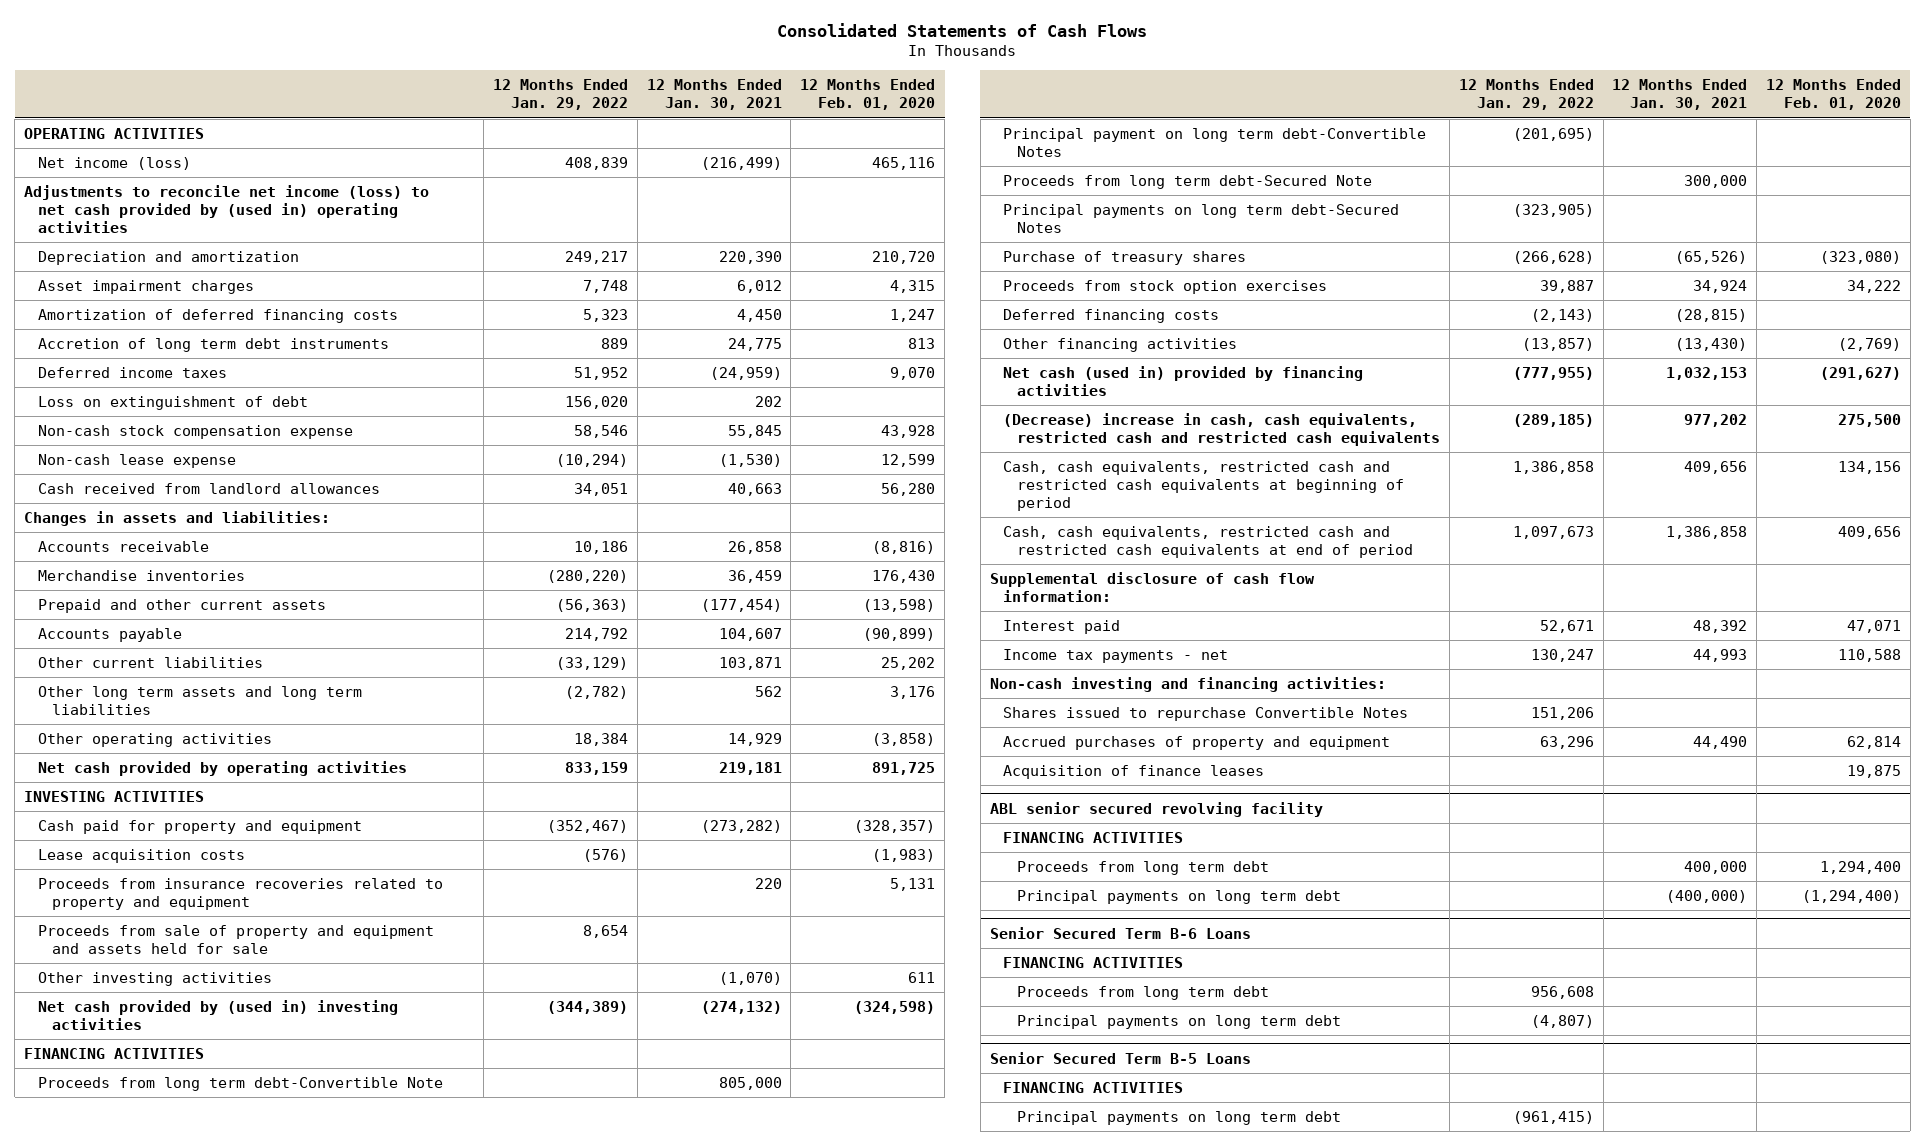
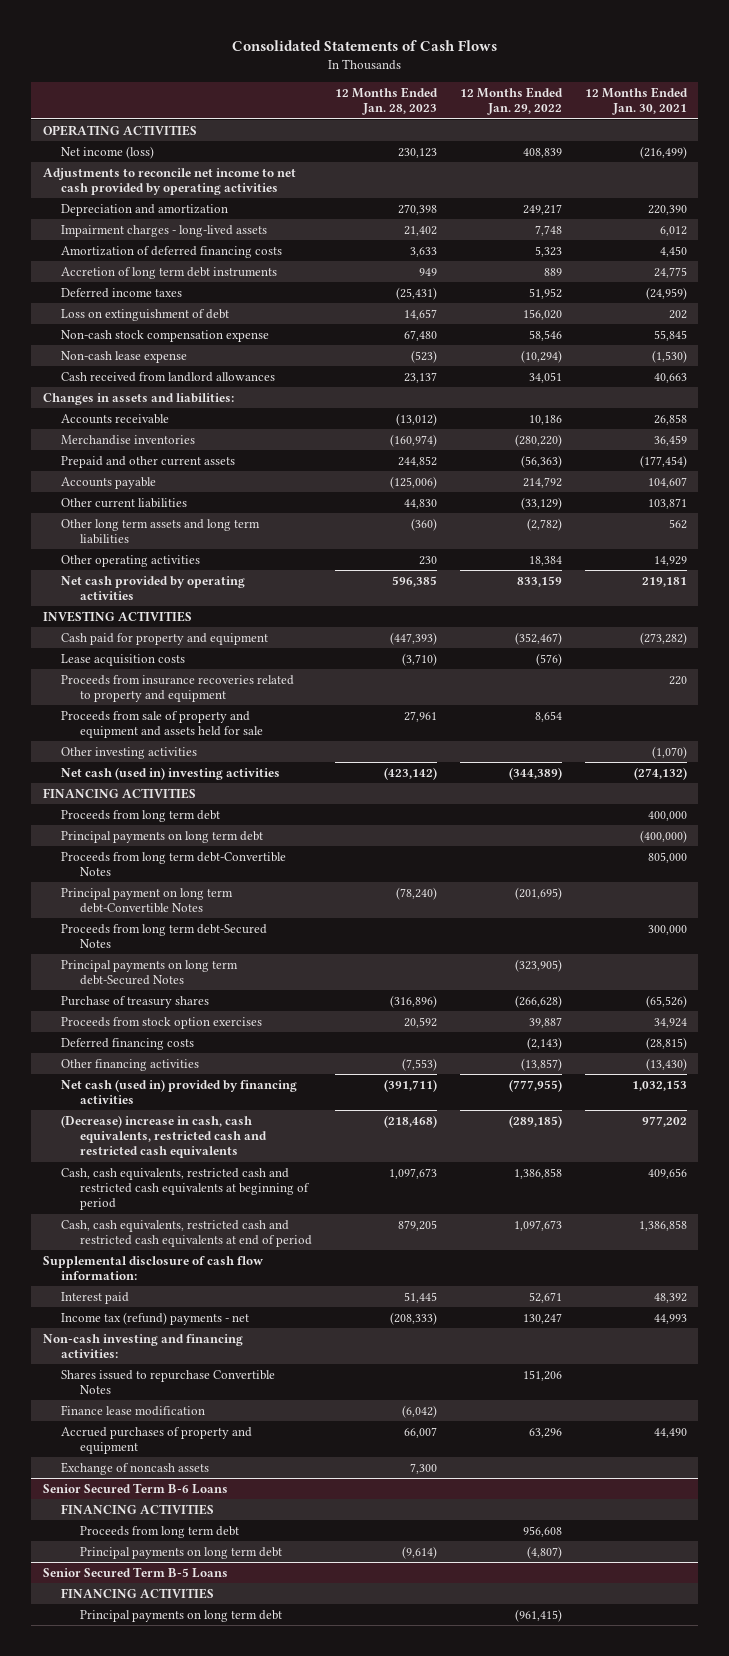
[800,79,936,111] 12 Months Ended Feb. 01, 2020 -> none
none -> [334,87,438,116] 12 Months Ended Jan. 28, 2023
[23,184,429,233] Adjustments to reconcile net income (loss) to net cash provided by (used in) operating activities -> [42,167,296,196] Adjustments to reconcile net income to net cash provided by operating activities
[37,279,254,294] Asset impairment charges -> [61,224,268,237] Impairment charges - long-lived assets
[37,999,398,1030] Net cash provided by (used in) investing activities -> [61,766,281,780] Net cash (used in) investing activities
none -> [61,809,221,822] Proceeds from long term debt
none -> [61,830,264,843] Principal payments on long term debt
[37,1076,443,1091] Proceeds from long term debt-Convertible Note -> [61,851,287,877] Proceeds from long term debt-Convertible Notes
[1003,174,1373,189] Proceeds from long term debt-Secured Note -> [61,923,268,949] Proceeds from long term debt-Secured Notes
[1003,648,1229,663] Income tax payments - net -> [61,1311,250,1325] Income tax (refund) payments - net
none -> [61,1404,206,1416] Finance lease modification
[1003,764,1265,779] Acquisition of finance leases -> none
[989,801,1323,817] ABL senior secured revolving facility -> none
[1003,831,1184,843] FINANCING ACTIVITIES -> none
[1017,860,1270,875] Proceeds from long term debt -> none
[1017,889,1342,904] Principal payments on long term debt -> none
none -> [61,1461,210,1475] Exchange of noncash assets

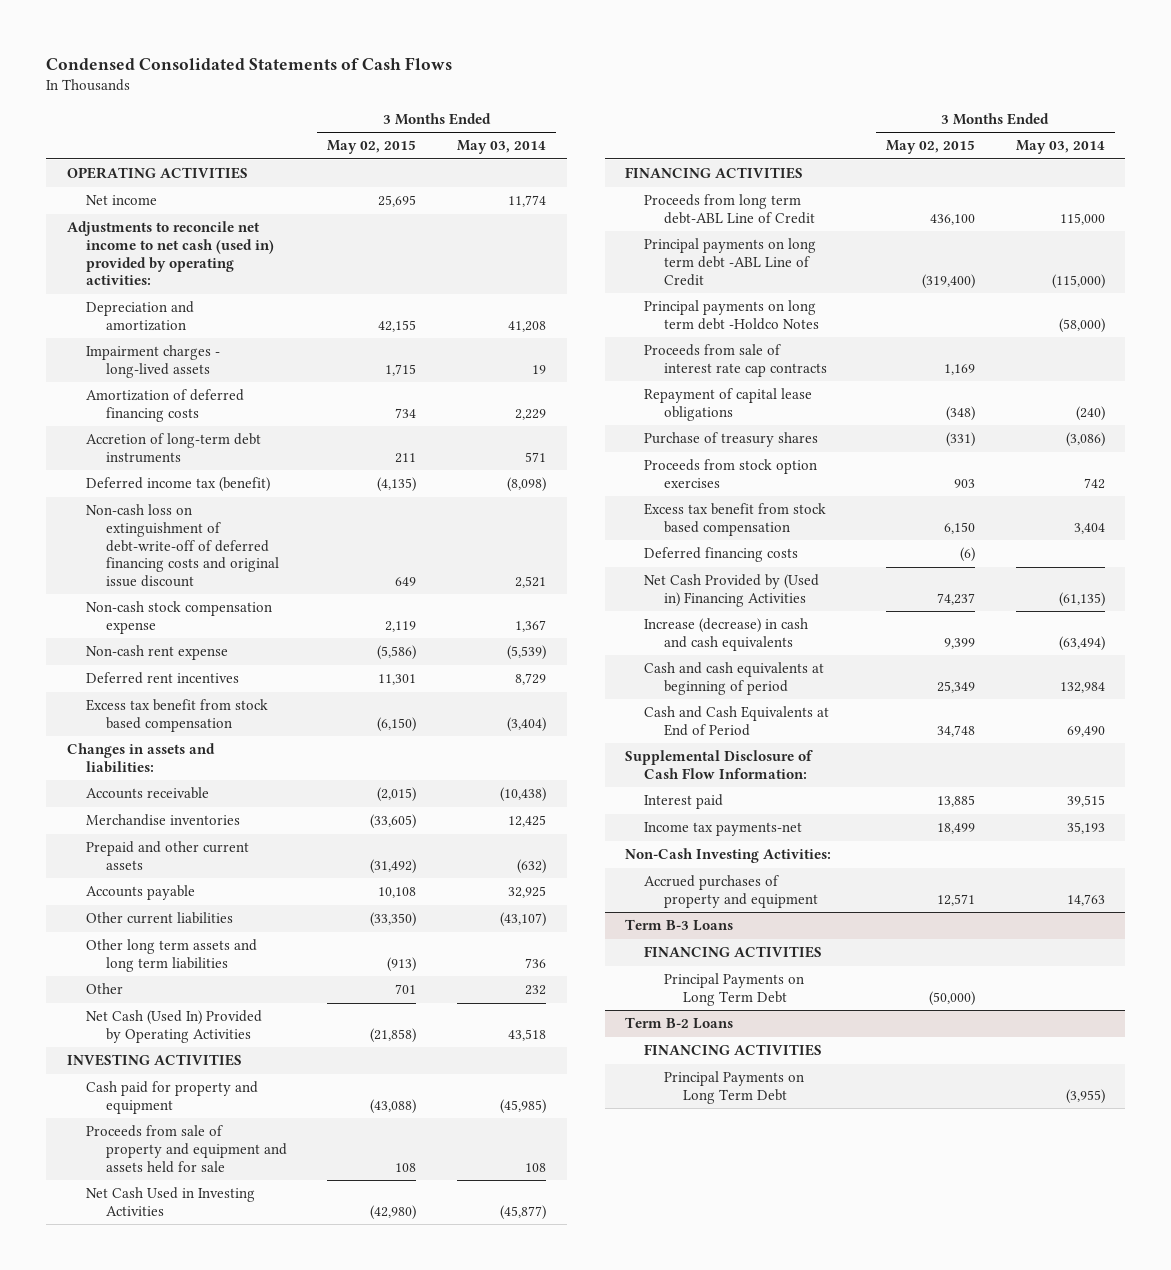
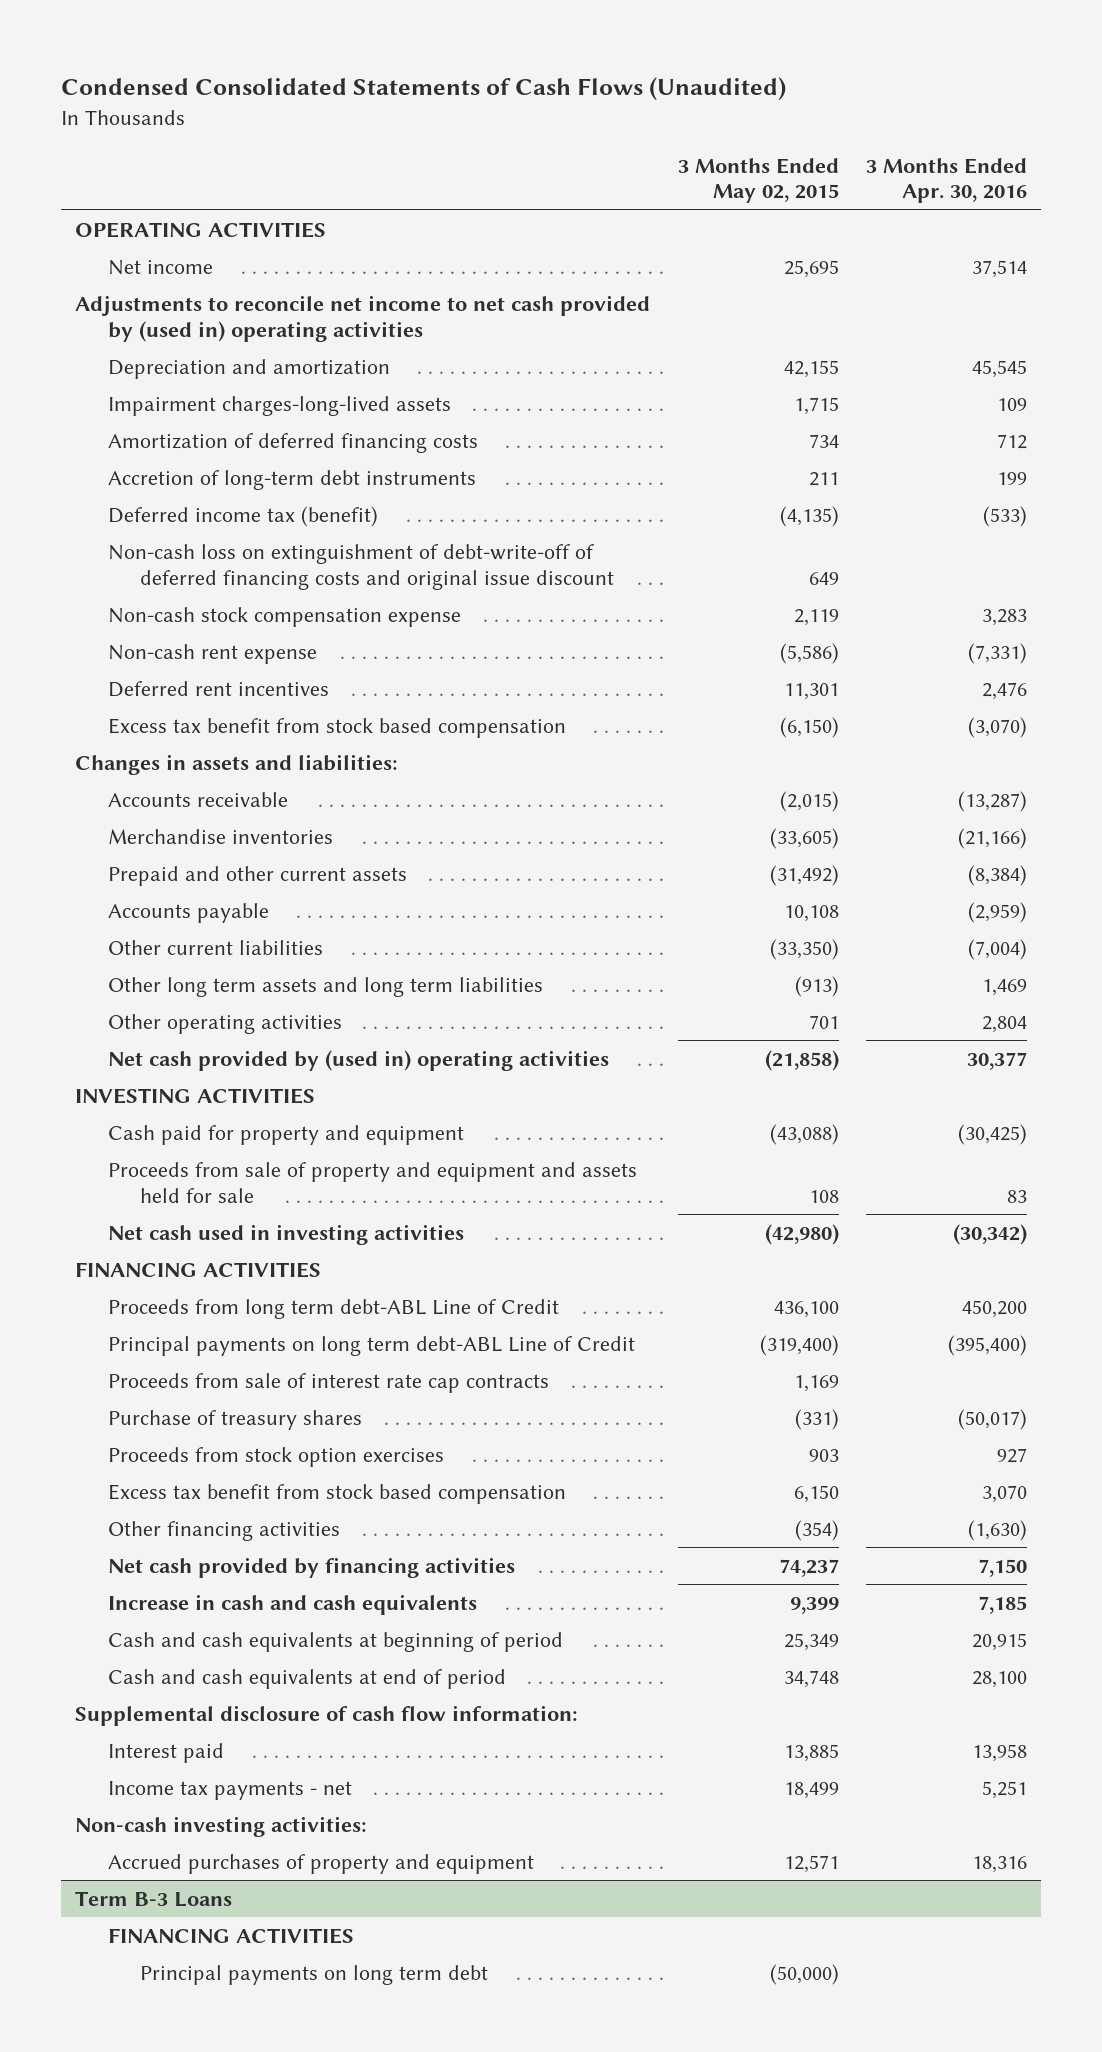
[46,56,453,70] Condensed Consolidated Statements of Cash Flows -> [61,77,787,102] Condensed Consolidated Statements of Cash Flows (Unaudited)
[457,140,547,155] May 03, 2014 -> none
none -> [866,157,1028,204] 3 Months Ended Apr. 30, 2016
[66,221,275,286] Adjustments to reconcile net income to net cash (used in) provided by operating activities: -> [74,294,650,342] Adjustments to reconcile net income to net cash provided by (used in) operating activities
[86,345,221,378] Impairment charges - long-lived assets -> [107,395,451,416] Impairment charges-long-lived assets
[86,983,124,995] Other -> none
none -> [107,1013,342,1034] Other operating activities
[86,1010,263,1043] Net Cash (Used In) Provided by Operating Activities -> [107,1049,609,1071] Net cash provided by (used in) operating activities
[86,1187,256,1216] Net Cash Used in Investing Activities -> [107,1223,464,1245] Net cash used in investing activities
[644,300,819,330] Principal payments on long term debt -Holdco Notes -> none
[644,238,817,286] Principal payments on long term debt -ABL Line of Credit -> [107,1335,635,1356] Principal payments on long term debt-ABL Line of Credit
[644,388,813,421] Repayment of capital lease obligations -> none
[644,547,799,563] Deferred financing costs -> none
none -> [107,1520,340,1541] Other financing activities
[644,574,820,607] Net Cash Provided by (Used in) Financing Activities -> [107,1556,515,1578] Net cash provided by financing activities
[644,618,809,651] Increase (decrease) in cash and cash equivalents -> [107,1593,477,1615] Increase in cash and cash equivalents
[644,706,830,736] Cash and Cash Equivalents at End of Period -> [107,1668,506,1689] Cash and cash equivalents at end of period
[624,750,813,779] Supplemental Disclosure of Cash Flow Information: -> [74,1704,578,1726] Supplemental disclosure of cash flow information:
[644,822,803,837] Income tax payments-net -> [107,1780,352,1800] Income tax payments - net
[624,848,831,864] Non-Cash Investing Activities: -> [74,1815,367,1837] Non-cash investing activities:
[624,1017,733,1030] Term B-2 Loans -> none
[644,1044,823,1057] FINANCING ACTIVITIES -> none
[663,1071,804,1104] Principal Payments on Long Term Debt -> none
[663,973,804,1006] Principal Payments on Long Term Debt -> [140,1964,489,1985] Principal payments on long term debt

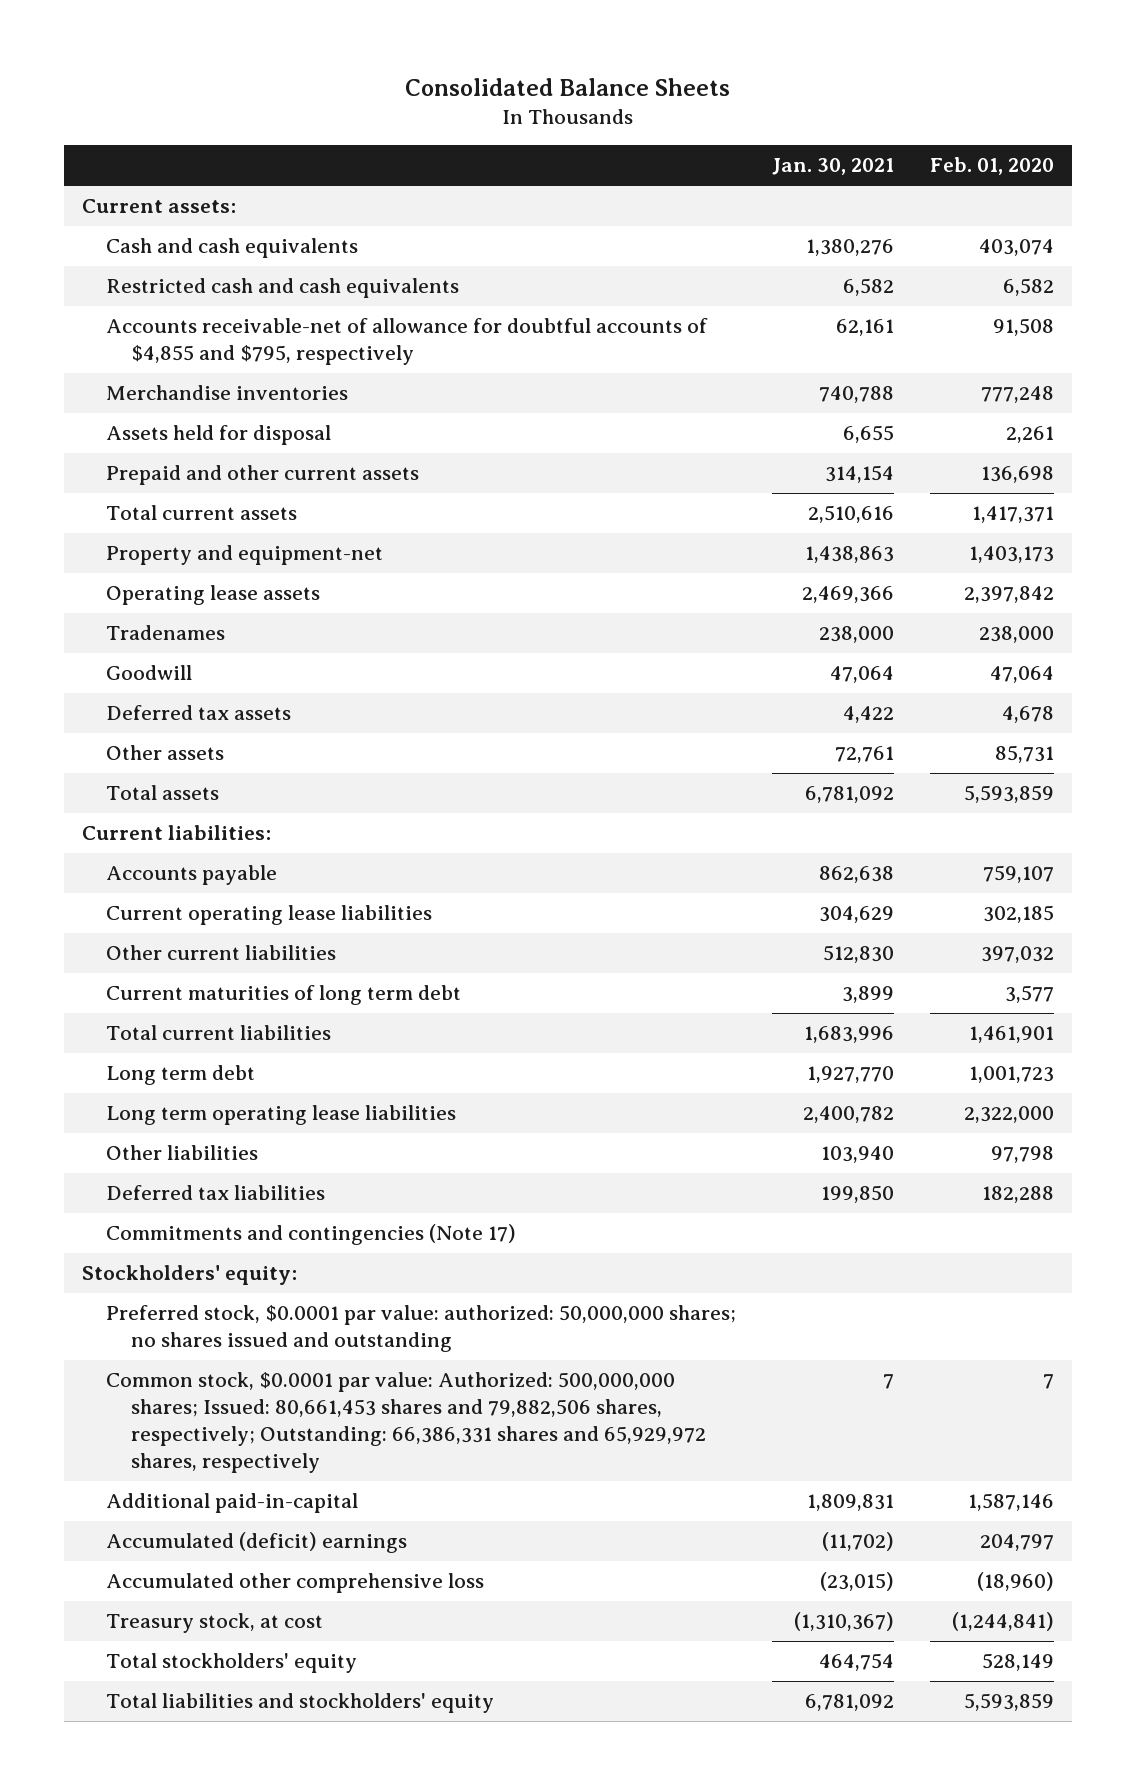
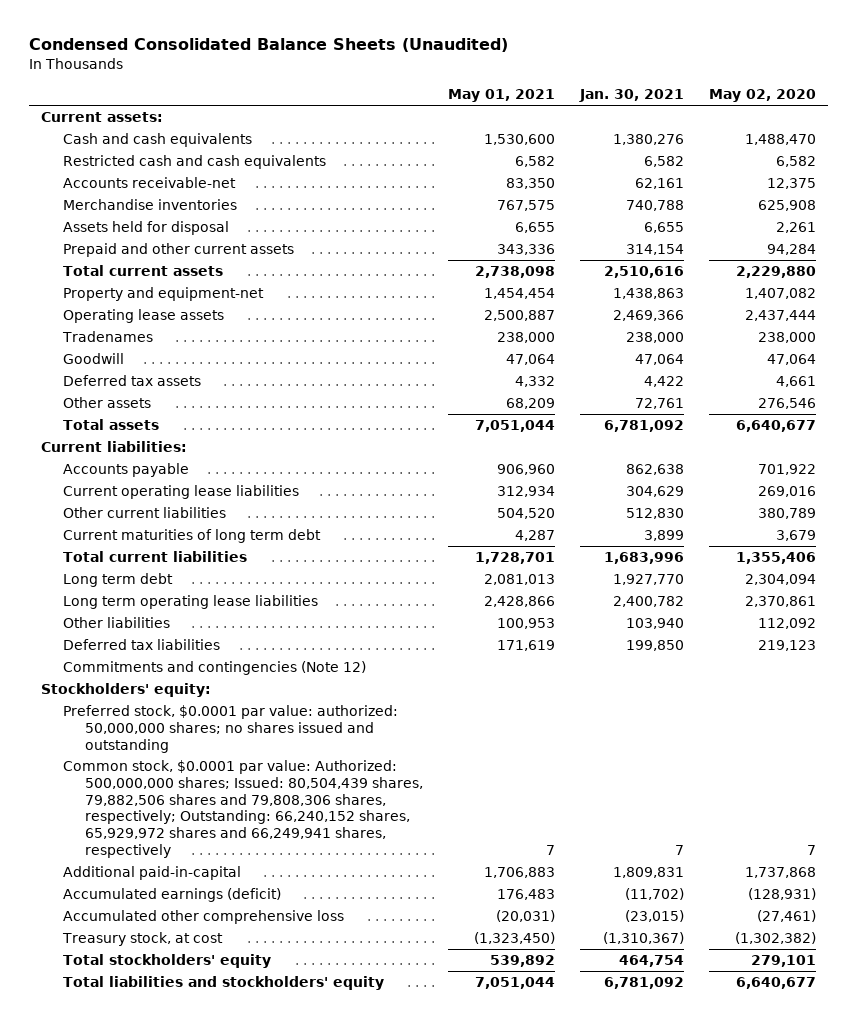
[404,78,730,97] Consolidated Balance Sheets -> [28,38,508,53] Condensed Consolidated Balance Sheets (Unaudited)
[929,157,1054,176] Feb. 01, 2020 -> none
none -> [447,89,555,103] May 01, 2021
none -> [708,89,816,103] May 02, 2020
[106,318,709,366] Accounts receivable-net of allowance for doubtful accounts of $4,855 and $795, respectively -> [62,177,236,189] Accounts receivable-net
[106,1224,517,1246] Commitments and contingencies (Note 17) -> [62,661,366,676] Commitments and contingencies (Note 12)
[106,1372,707,1474] Common stock, $0.0001 par value: Authorized: 500,000,000 shares; Issued: 80,661,453 shares and 79,882,506 shares, respectively; Outstanding: 66,386,331 shares and 65,929,972 shares, respectively -> [62,760,423,858] Common stock, $0.0001 par value: Authorized: 500,000,000 shares; Issued: 80,504,439 shares, 79,882,506 shares and 79,808,306 shares, respectively; Outstanding: 66,240,152 shares, 65,929,972 shares and 66,249,941 shares, respectively
[106,1532,408,1554] Accumulated (deficit) earnings -> [62,888,281,903] Accumulated earnings (deficit)

